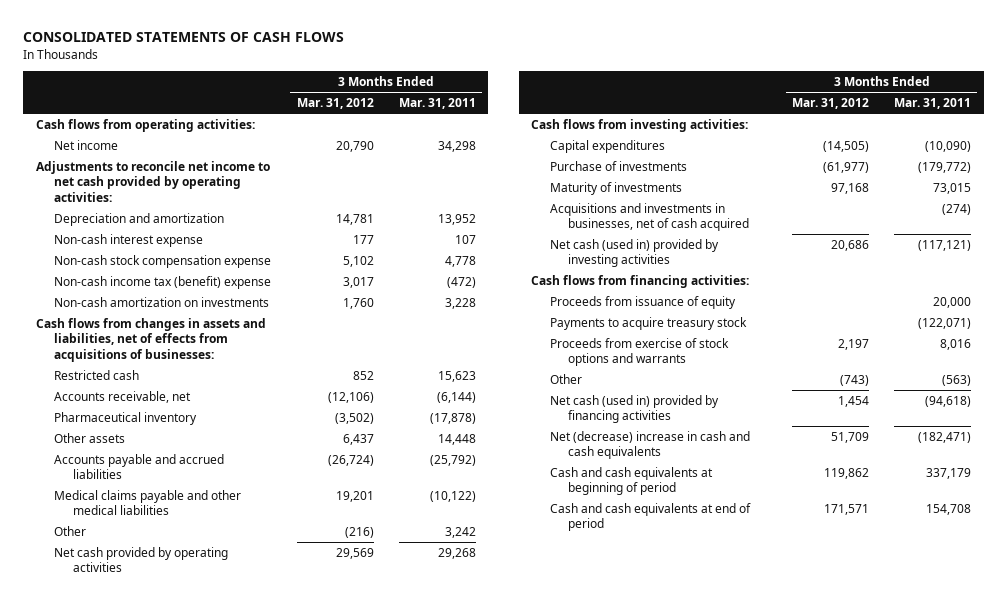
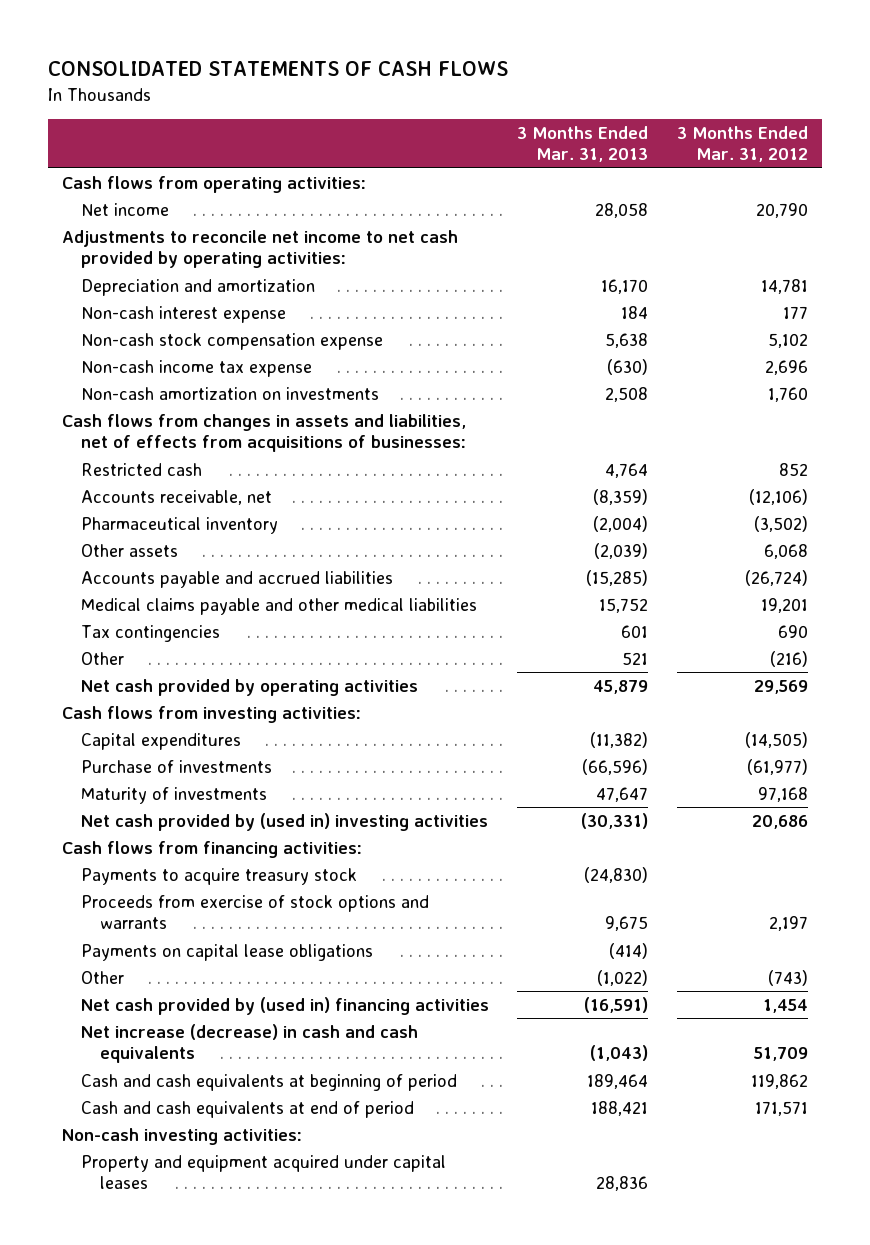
[398,98,476,110] Mar. 31, 2011 -> none
none -> [517,125,649,163] 3 Months Ended Mar. 31, 2013
[54,275,272,289] Non-cash income tax (benefit) expense -> [81,359,313,377] Non-cash income tax expense
[342,276,374,288] 3,017 -> [764,359,808,375] 2,696
[342,433,374,445] 6,437 -> [763,543,808,559] 6,068
none -> [81,624,221,642] Tax contingencies
[549,202,750,232] Acquisitions and investments in businesses, net of cash acquired -> none
[549,238,719,268] Net cash (used in) provided by investing activities -> [81,812,489,831] Net cash provided by (used in) investing activities
[549,295,736,309] Proceeds from issuance of equity -> none
none -> [81,943,374,961] Payments on capital lease obligations
[549,394,719,424] Net cash (used in) provided by financing activities -> [81,996,490,1015] Net cash provided by (used in) financing activities
[549,430,750,460] Net (decrease) increase in cash and cash equivalents -> [81,1023,419,1064] Net increase (decrease) in cash and cash equivalents
none -> [62,1127,303,1145] Non-cash investing activities:
none -> [81,1154,447,1190] Property and equipment acquired under capital leases

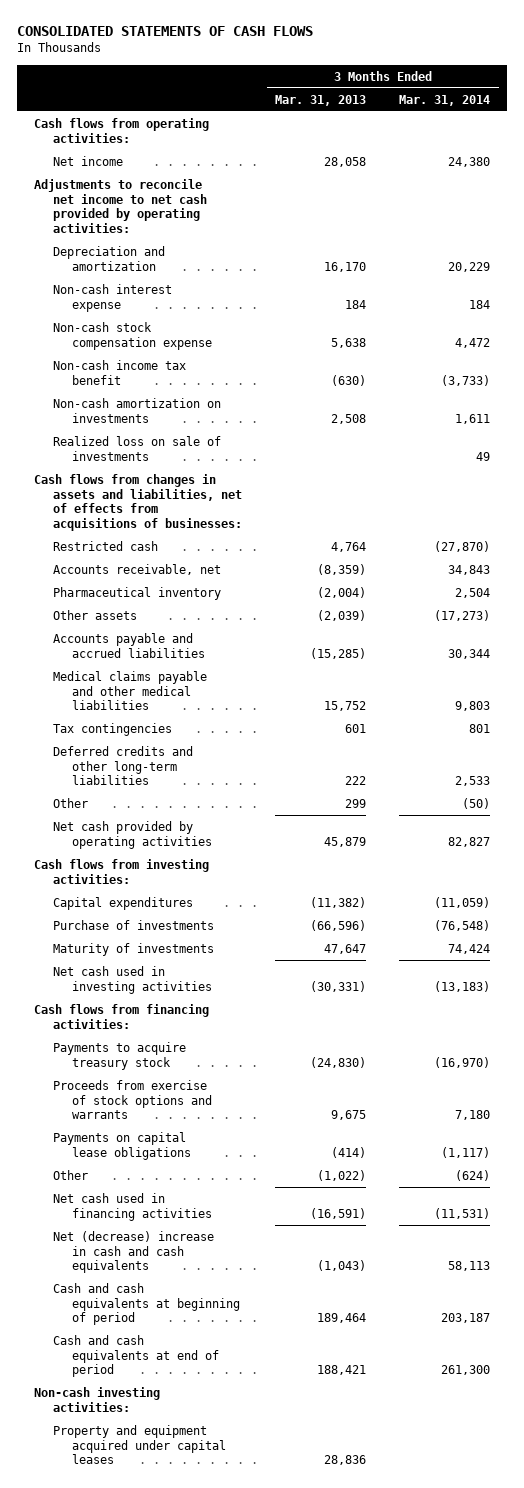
[676,125,808,163] 3 Months Ended Mar. 31, 2012 -> none
none -> [399,94,491,106] Mar. 31, 2014
[81,359,313,377] Non-cash income tax expense -> [52,359,186,385] Non-cash income tax benefit
none -> [52,435,221,461] Realized loss on sale of investments
none -> [52,745,193,786] Deferred credits and other long-term liabilities
[622,651,649,665] 521 -> [345,798,367,808] 299
[81,812,489,831] Net cash provided by (used in) investing activities -> [52,965,212,994] Net cash used in investing activities
[81,996,490,1015] Net cash provided by (used in) financing activities -> [52,1192,212,1221] Net cash used in financing activities
[81,1023,419,1064] Net increase (decrease) in cash and cash equivalents -> [52,1230,214,1274] Net (decrease) increase in cash and cash equivalents

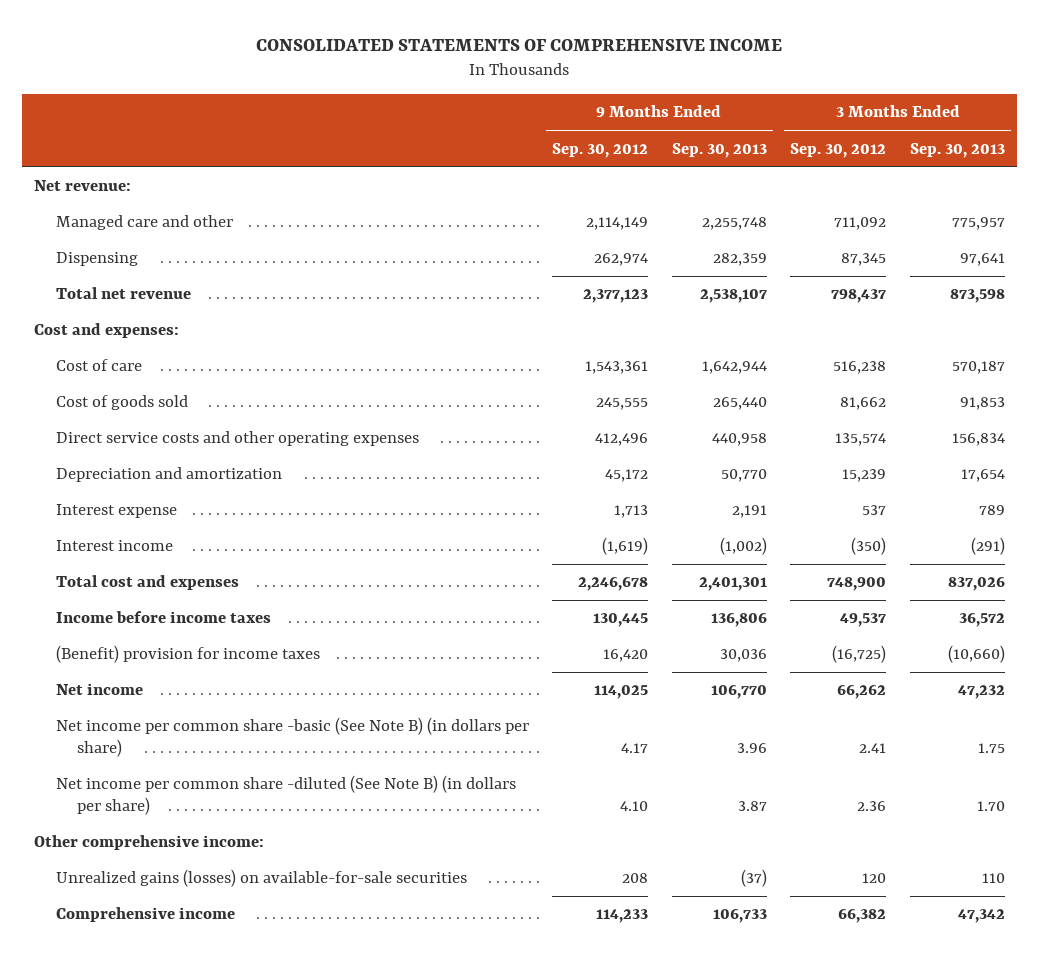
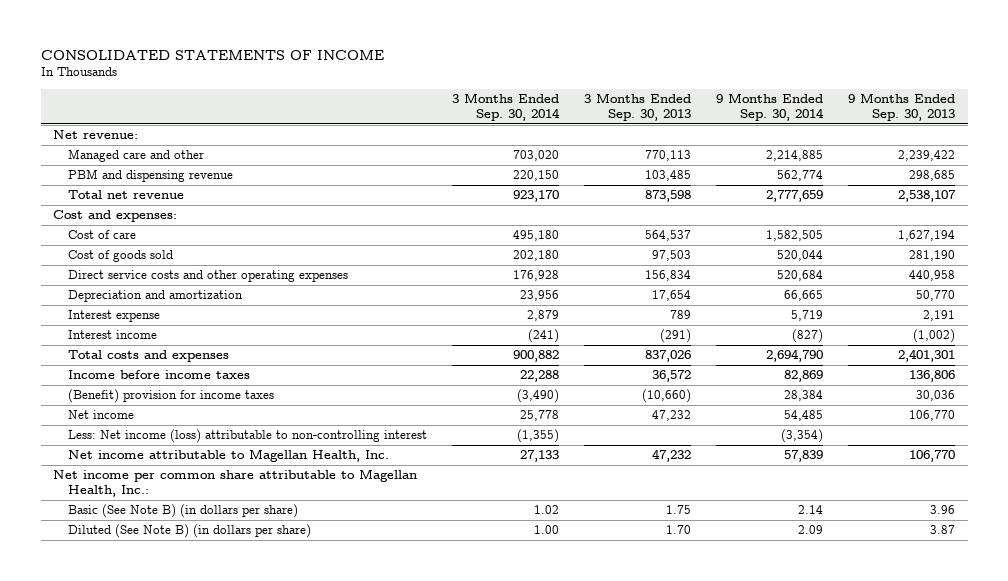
[256,38,783,51] CONSOLIDATED STATEMENTS OF COMPREHENSIVE INCOME -> [40,49,384,60] CONSOLIDATED STATEMENTS OF INCOME
[552,142,649,158] Sep. 30, 2012 -> none
[790,142,887,158] Sep. 30, 2012 -> none
none -> [451,93,560,121] 3 Months Ended Sep. 30, 2014
none -> [716,93,825,121] 9 Months Ended Sep. 30, 2014
[55,252,138,267] Dispensing -> none
[701,217,767,231] 2,255,748 -> [898,150,956,162] 2,239,422
[951,217,1005,231] 775,957 -> [644,150,691,162] 770,113
none -> [67,169,233,183] PBM and dispensing revenue
[701,361,767,375] 1,642,944 -> [898,230,956,242] 1,627,194
[951,361,1005,375] 570,187 -> [644,230,691,242] 564,537
[712,397,767,411] 265,440 -> [909,250,956,262] 281,190
[959,397,1005,411] 91,853 -> [651,250,691,262] 97,503
[55,575,239,591] Total cost and expenses -> [67,350,229,363] Total costs and expenses
[33,835,264,851] Other comprehensive income: -> none
[55,869,467,888] Unrealized gains (losses) on available-for-sale securities -> none
[55,907,235,923] Comprehensive income -> none
none -> [67,429,427,444] Less: Net income (loss) attributable to non-controlling interest
none -> [67,449,389,463] Net income attributable to Magellan Health, Inc.
none -> [53,469,418,498] Net income per common share attributable to Magellan Health, Inc.:
[55,717,529,758] Net income per common share -basic (See Note B) (in dollars per share) -> [67,504,298,519] Basic (See Note B) (in dollars per share)
[55,775,516,816] Net income per common share -diluted (See Note B) (in dollars per share) -> [67,524,311,539] Diluted (See Note B) (in dollars per share)

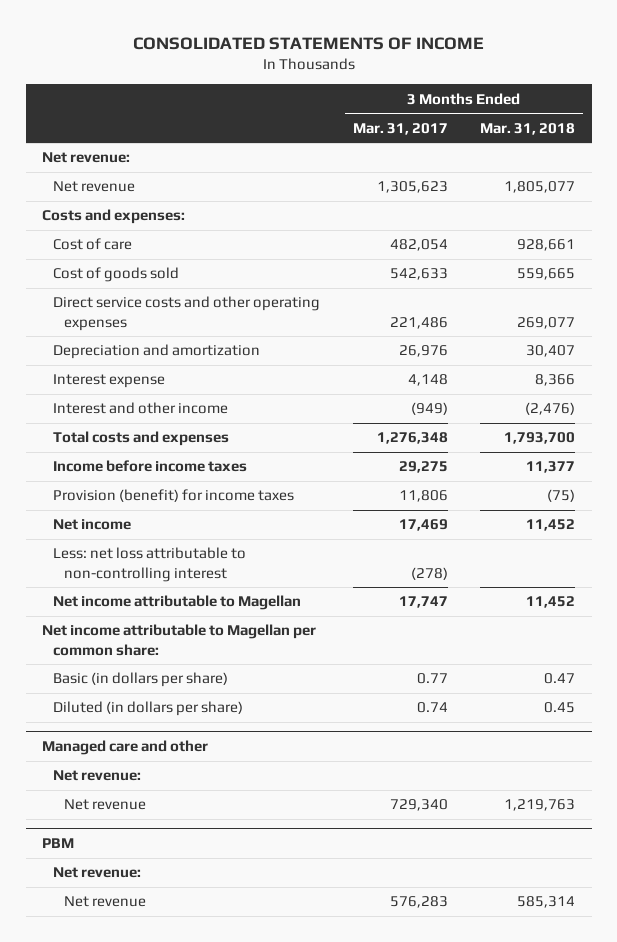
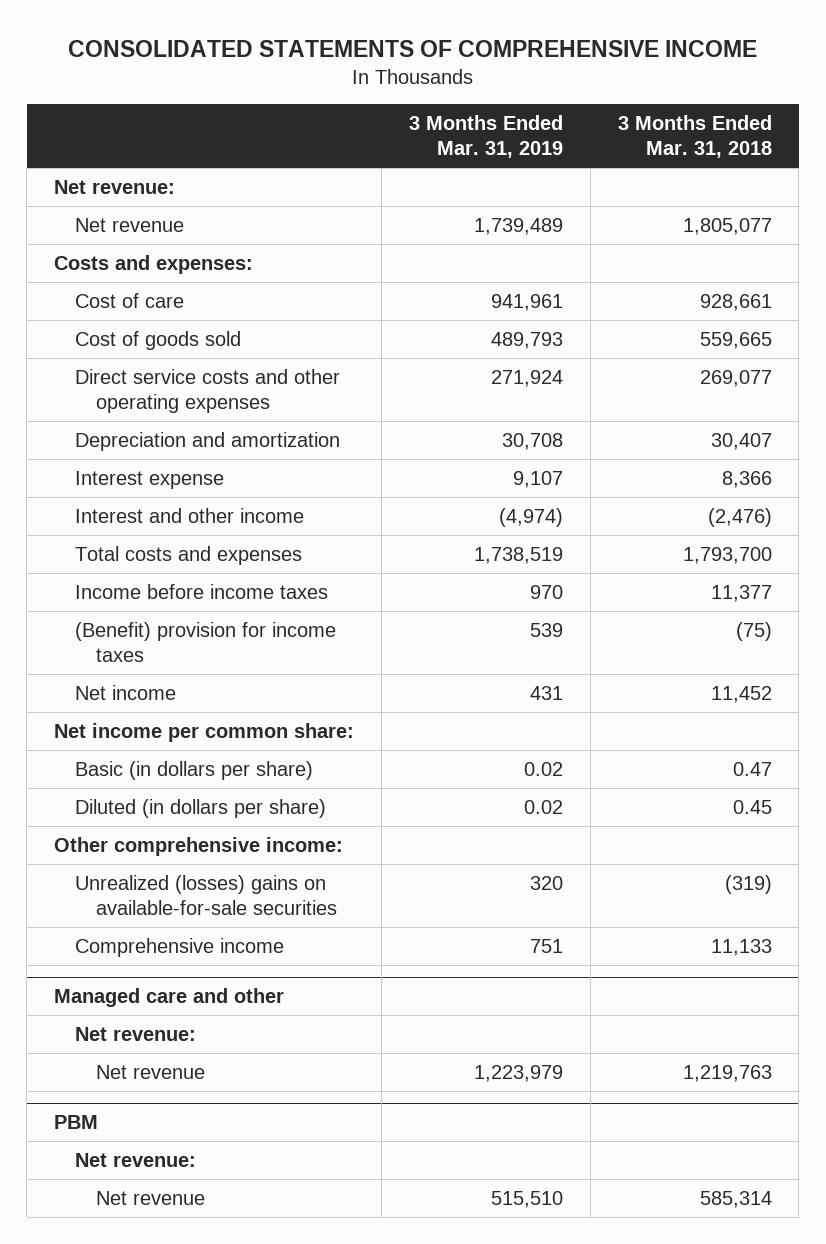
[132,36,484,50] CONSOLIDATED STATEMENTS OF INCOME -> [67,40,757,58] CONSOLIDATED STATEMENTS OF COMPREHENSIVE INCOME
[352,122,448,135] Mar. 31, 2017 -> none
none -> [408,114,563,159] 3 Months Ended Mar. 31, 2019
[53,489,295,503] Provision (benefit) for income taxes -> [74,621,336,663] (Benefit) provision for income taxes
[53,547,247,582] Less: net loss attributable to non-controlling interest -> none
[53,595,302,611] Net income attributable to Magellan -> none
[41,624,316,656] Net income attributable to Magellan per common share: -> [53,722,354,742] Net income per common share:
none -> [53,836,343,856] Other comprehensive income:
none -> [74,874,337,916] Unrealized (losses) gains on available-for-sale securities
none -> [74,937,284,957] Comprehensive income

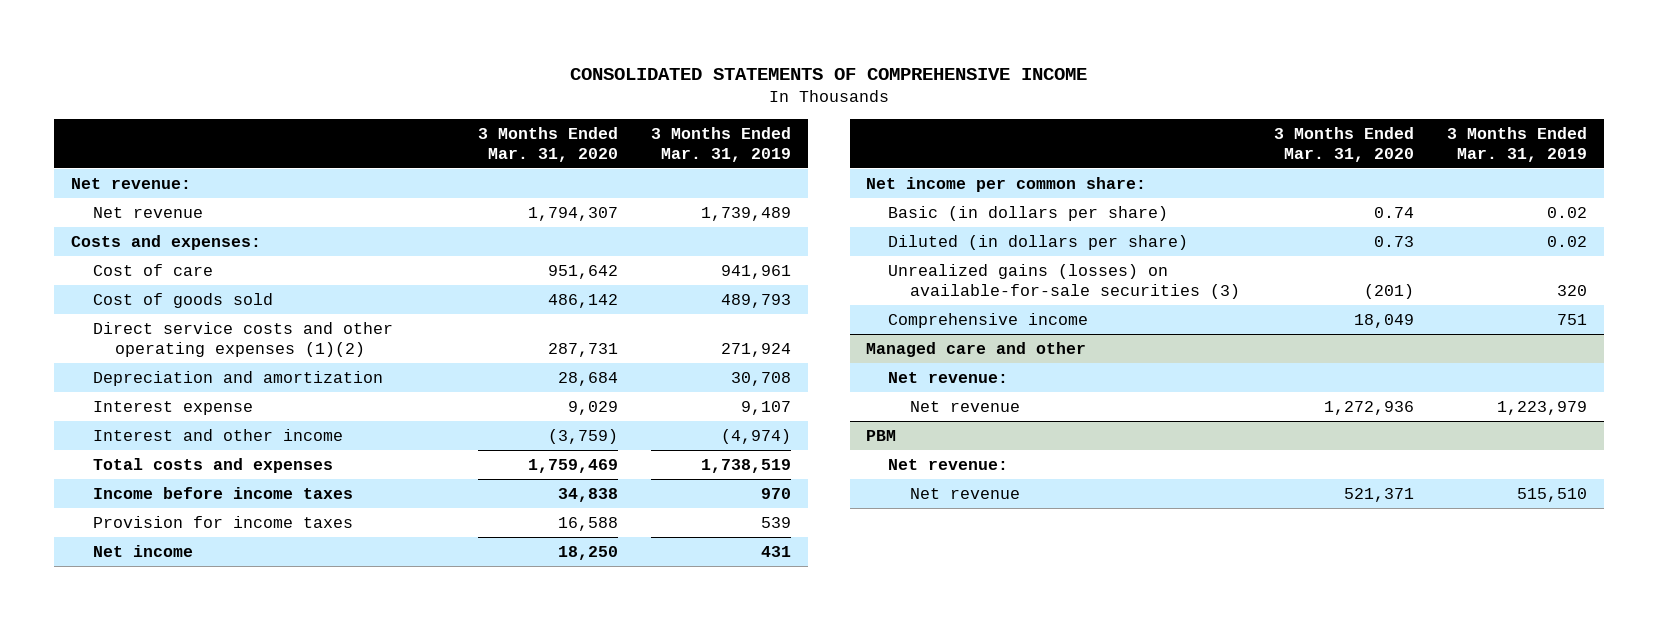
[617,114,772,159] 3 Months Ended Mar. 31, 2018 -> none
none -> [477,126,618,162] 3 Months Ended Mar. 31, 2020
[74,368,340,414] Direct service costs and other operating expenses -> [92,321,393,357] Direct service costs and other operating expenses (1)(2)
[74,621,336,663] (Benefit) provision for income taxes -> [92,515,353,528] Provision for income taxes
[53,836,343,856] Other comprehensive income: -> none
[74,874,337,916] Unrealized (losses) gains on available-for-sale securities -> [888,263,1241,299] Unrealized gains (losses) on available-for-sale securities (3)

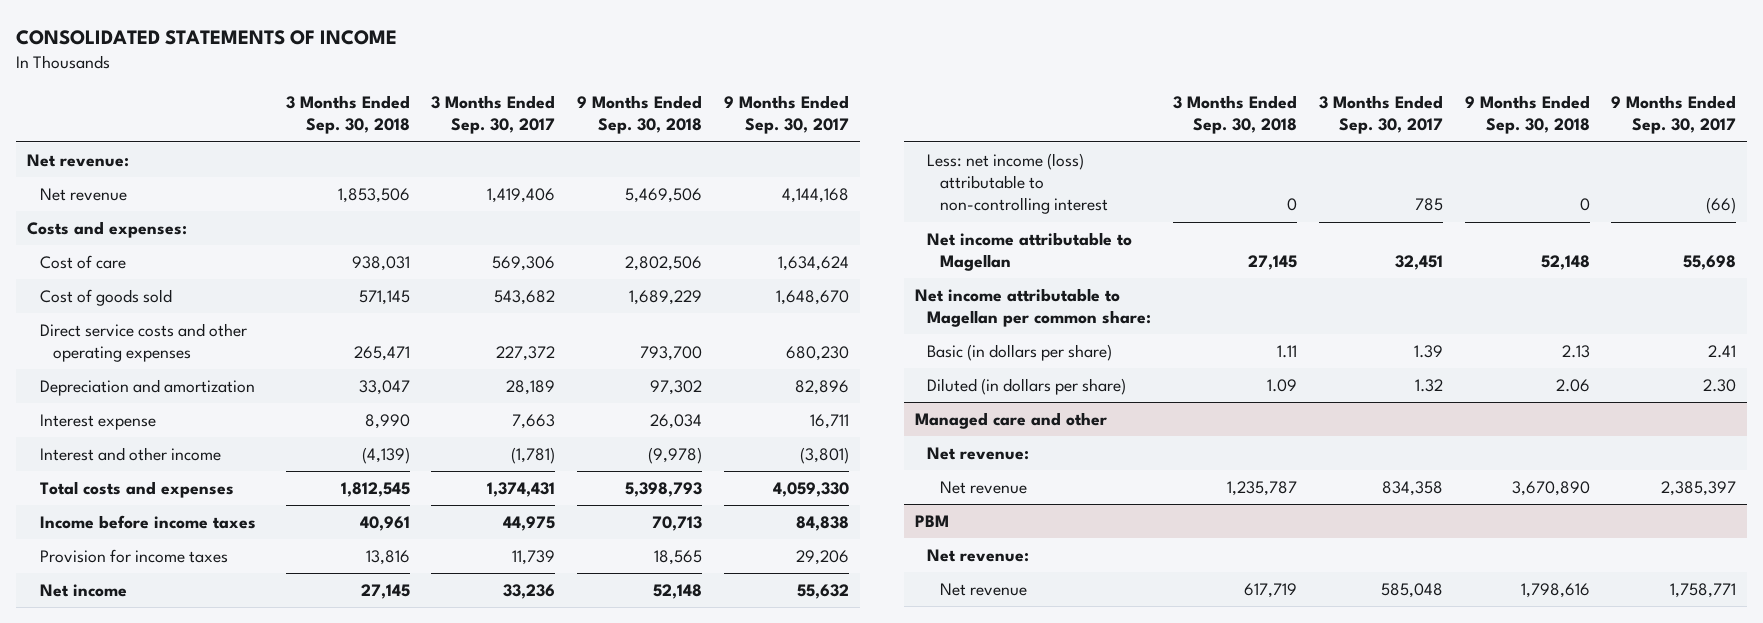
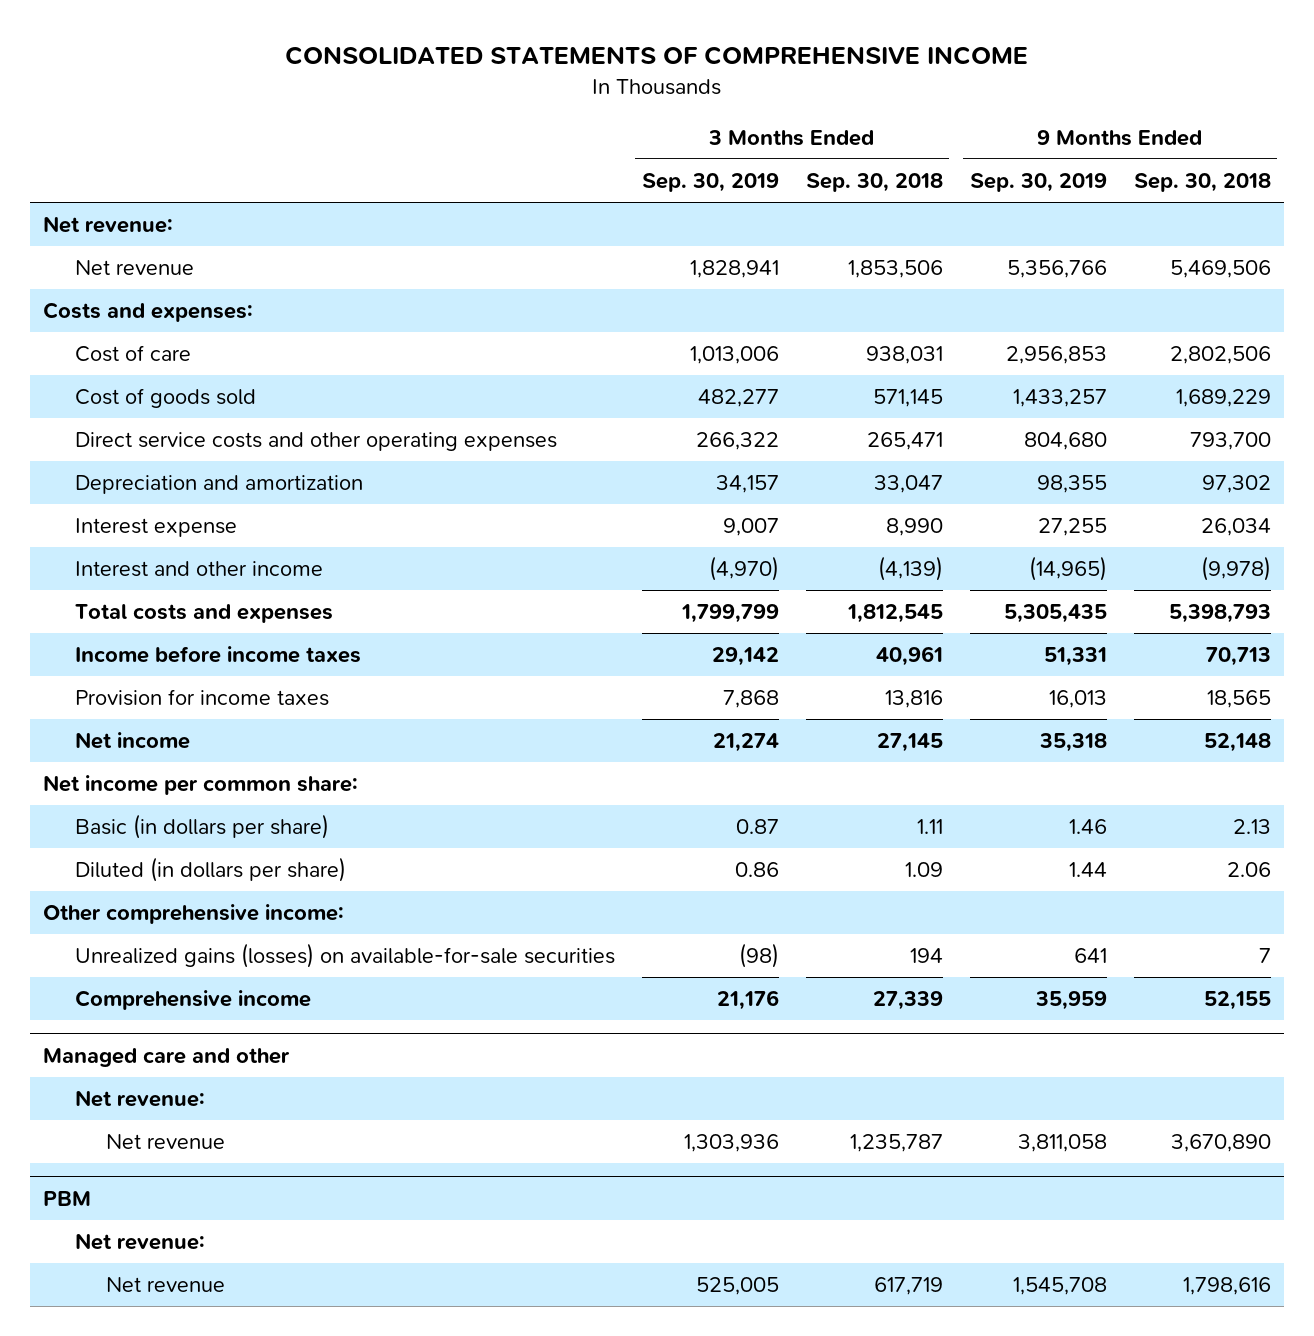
[16,29,398,45] CONSOLIDATED STATEMENTS OF INCOME -> [285,46,1029,66] CONSOLIDATED STATEMENTS OF COMPREHENSIVE INCOME
[431,95,556,135] 3 Months Ended Sep. 30, 2017 -> none
[723,95,849,135] 9 Months Ended Sep. 30, 2017 -> none
none -> [641,172,779,192] Sep. 30, 2019
none -> [969,172,1107,192] Sep. 30, 2019
[927,153,1109,215] Less: net income (loss) attributable to non-controlling interest -> none
[927,232,1133,272] Net income attributable to Magellan -> none
[914,288,1152,328] Net income attributable to Magellan per common share: -> [43,775,359,796] Net income per common share:
none -> [43,904,345,925] Other comprehensive income:
none -> [74,943,615,969] Unrealized gains (losses) on available-for-sale securities
none -> [74,990,311,1011] Comprehensive income

